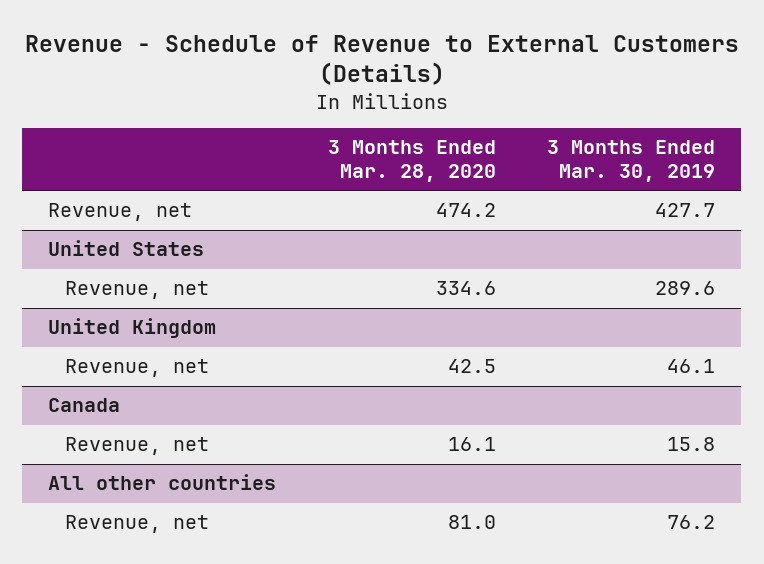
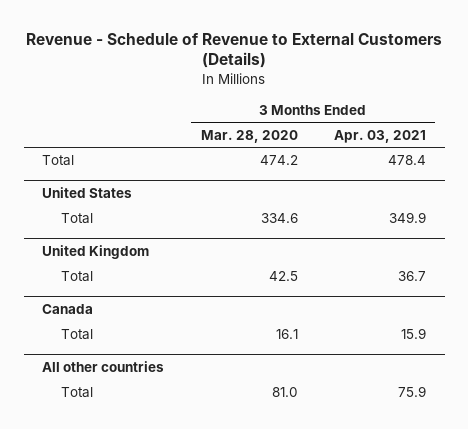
[547,140,716,183] 3 Months Ended Mar. 30, 2019 -> none
none -> [334,129,427,143] Apr. 03, 2021
[48,203,193,222] Revenue, net -> [41,155,74,167] Total
[65,281,210,300] Revenue, net -> [60,213,93,225] Total
[65,359,210,378] Revenue, net -> [60,271,93,283] Total
[65,437,210,456] Revenue, net -> [60,329,93,341] Total
[65,515,210,534] Revenue, net -> [60,387,93,399] Total

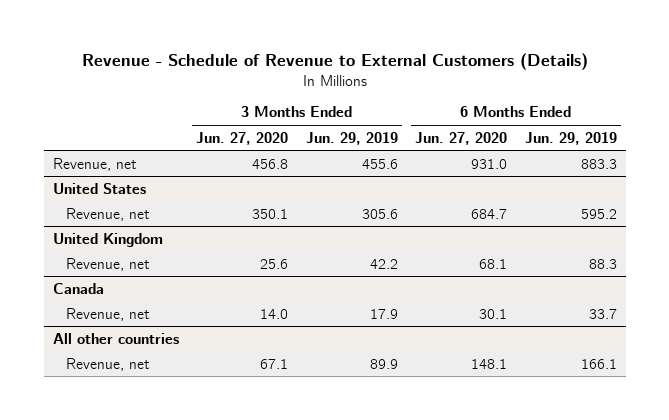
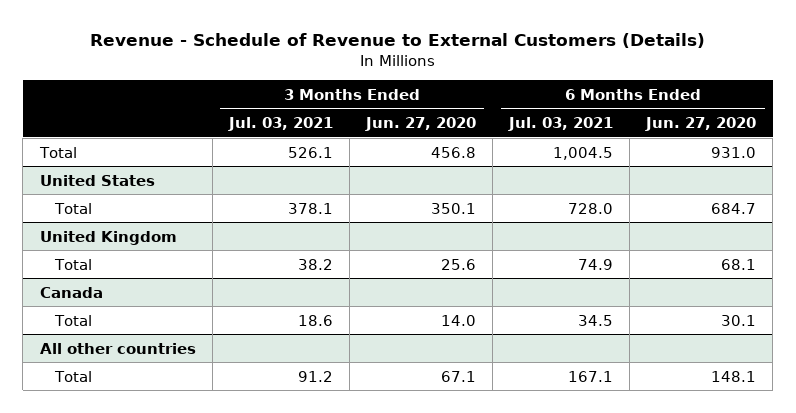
[305,131,398,145] Jun. 29, 2019 -> none
[524,131,617,145] Jun. 29, 2019 -> none
none -> [227,117,333,132] Jul. 03, 2021
none -> [508,117,614,132] Jul. 03, 2021
[52,157,137,171] Revenue, net -> [38,146,77,158] Total
[66,207,151,221] Revenue, net -> [53,202,92,214] Total
[66,257,151,271] Revenue, net -> [53,258,92,270] Total
[66,307,151,321] Revenue, net -> [53,314,92,326] Total
[66,357,151,371] Revenue, net -> [53,370,92,382] Total

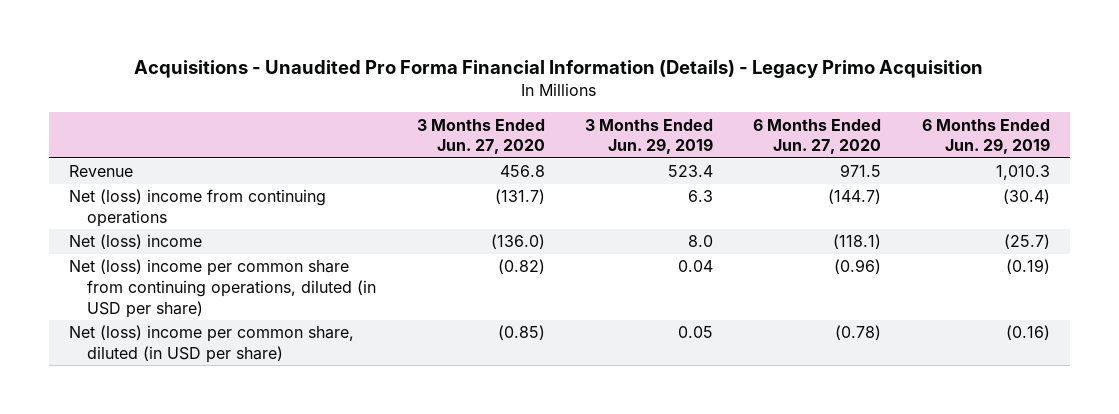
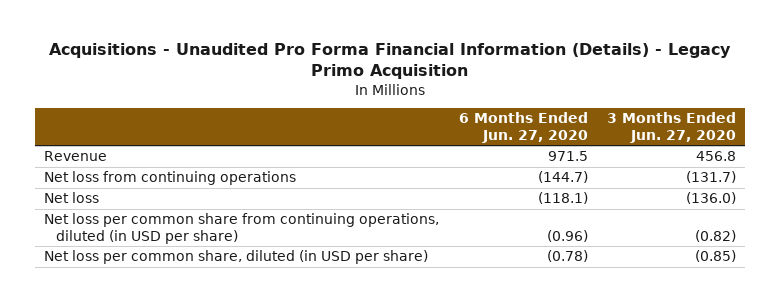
[584,118,713,155] 3 Months Ended Jun. 29, 2019 -> none
[921,118,1050,155] 6 Months Ended Jun. 29, 2019 -> none
[69,189,327,227] Net (loss) income from continuing operations -> [44,171,297,186] Net loss from continuing operations
[69,234,203,250] Net (loss) income -> [44,192,100,204] Net loss
[69,259,377,318] Net (loss) income per common share from continuing operations, diluted (in USD per share) -> [44,213,440,244] Net loss per common share from continuing operations, diluted (in USD per share)
[69,325,355,363] Net (loss) income per common share, diluted (in USD per share) -> [44,250,429,265] Net loss per common share, diluted (in USD per share)

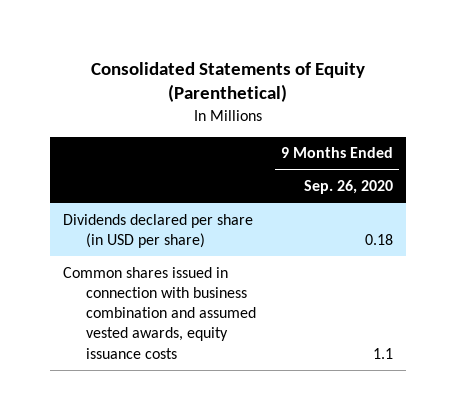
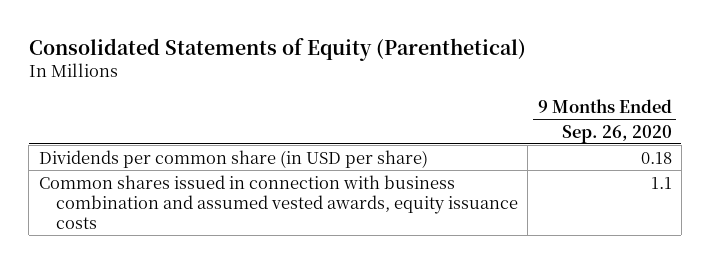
[62,213,253,248] Dividends declared per share (in USD per share) -> [38,149,428,168] Dividends per common share (in USD per share)

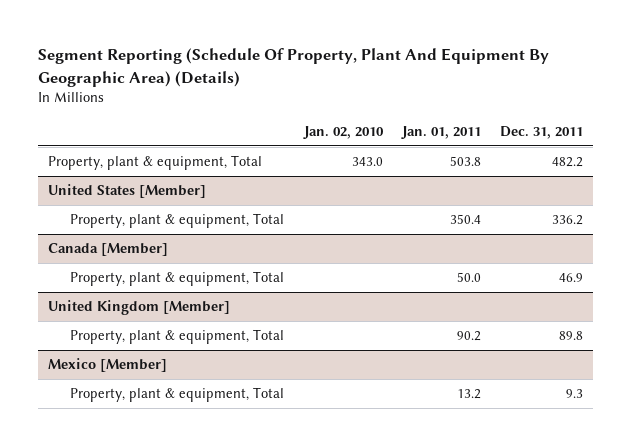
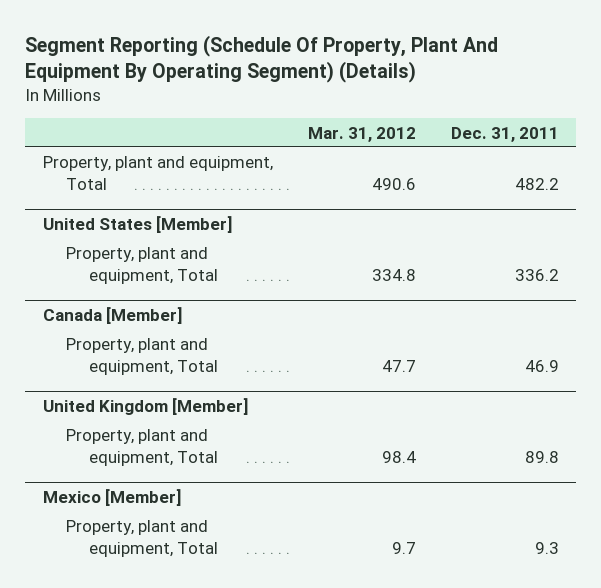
[38,48,550,87] Segment Reporting (Schedule Of Property, Plant And Equipment By Geographic Area) (Details) -> [25,34,499,84] Segment Reporting (Schedule Of Property, Plant And Equipment By Operating Segment) (Details)
[302,125,384,139] Jan. 02, 2010 -> none
[400,125,481,139] Jan. 01, 2011 -> none
none -> [307,126,416,142] Mar. 31, 2012
[47,155,262,171] Property, plant & equipment, Total -> [42,156,273,191] Property, plant and equipment, Total
[70,213,285,229] Property, plant & equipment, Total -> [65,247,218,285] Property, plant and equipment, Total
[70,271,285,287] Property, plant & equipment, Total -> [65,338,218,376] Property, plant and equipment, Total
[70,329,285,345] Property, plant & equipment, Total -> [65,429,218,467] Property, plant and equipment, Total
[70,387,285,403] Property, plant & equipment, Total -> [65,520,218,558] Property, plant and equipment, Total

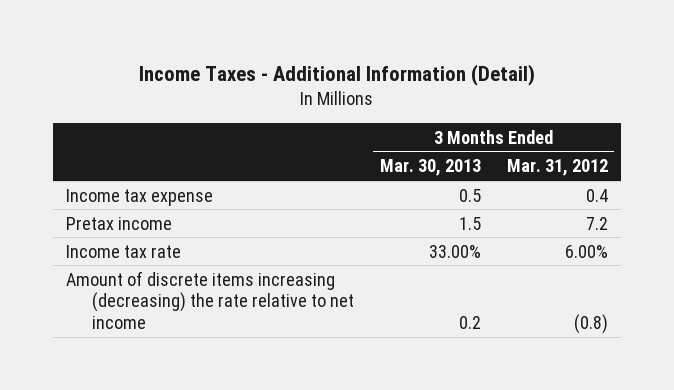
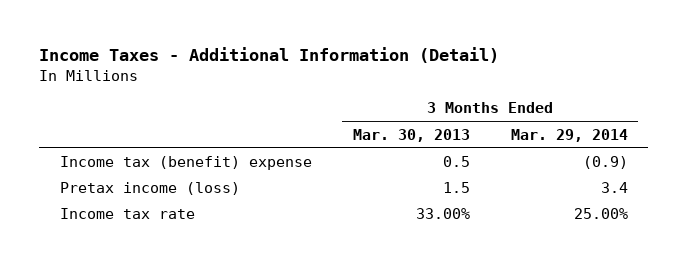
[506,159,608,177] Mar. 31, 2012 -> none
none -> [510,128,628,142] Mar. 29, 2014
[66,188,214,206] Income tax expense -> [59,156,312,171] Income tax (benefit) expense
[66,216,173,230] Pretax income -> [59,182,240,196] Pretax income (loss)
[66,270,354,330] Amount of discrete items increasing (decreasing) the rate relative to net income -> none

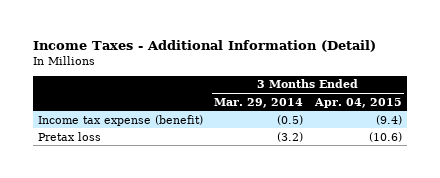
[352,128,470,142] Mar. 30, 2013 -> none
none -> [313,97,402,108] Apr. 04, 2015
[59,208,195,220] Income tax rate -> none
[59,156,312,171] Income tax (benefit) expense -> [38,114,204,126] Income tax expense (benefit)
[582,156,628,170] (0.9) -> [277,114,304,125] (0.5)
[59,182,240,196] Pretax income (loss) -> [38,131,102,141] Pretax loss
[600,182,628,194] 3.4 -> [277,131,304,142] (3.2)

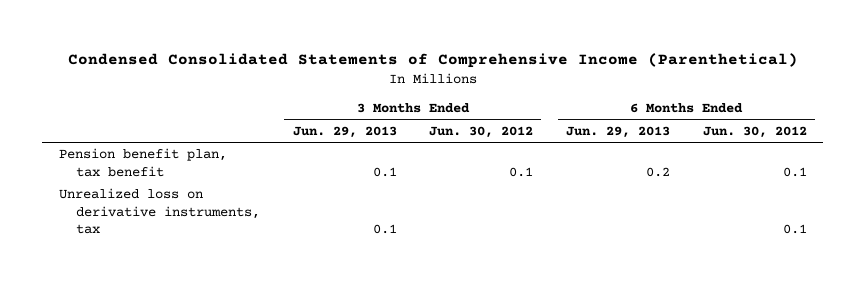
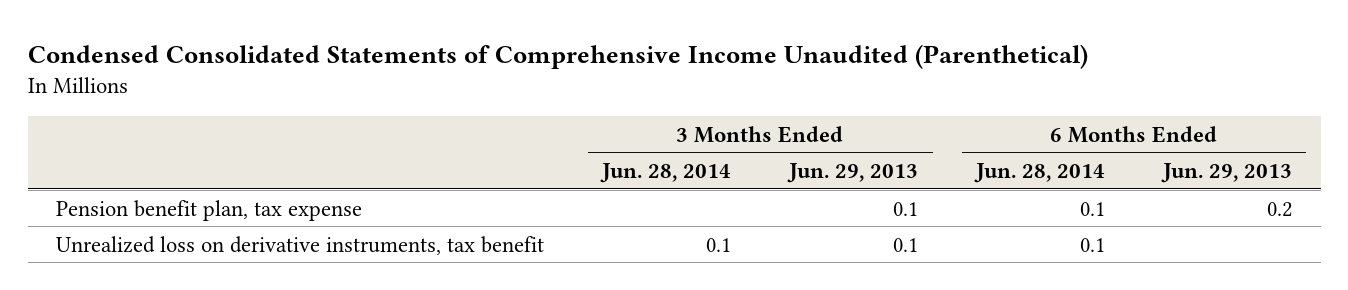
[67,53,798,69] Condensed Consolidated Statements of Comprehensive Income (Parenthetical) -> [27,43,1088,69] Condensed Consolidated Statements of Comprehensive Income Unaudited (Parenthetical)
[429,126,534,139] Jun. 30, 2012 -> none
[702,126,807,139] Jun. 30, 2012 -> none
none -> [600,163,732,184] Jun. 28, 2014
none -> [974,163,1106,184] Jun. 28, 2014
[58,148,227,177] Pension benefit plan, tax benefit -> [56,199,363,221] Pension benefit plan, tax expense
[58,188,260,235] Unrealized loss on derivative instruments, tax -> [56,235,545,255] Unrealized loss on derivative instruments, tax benefit

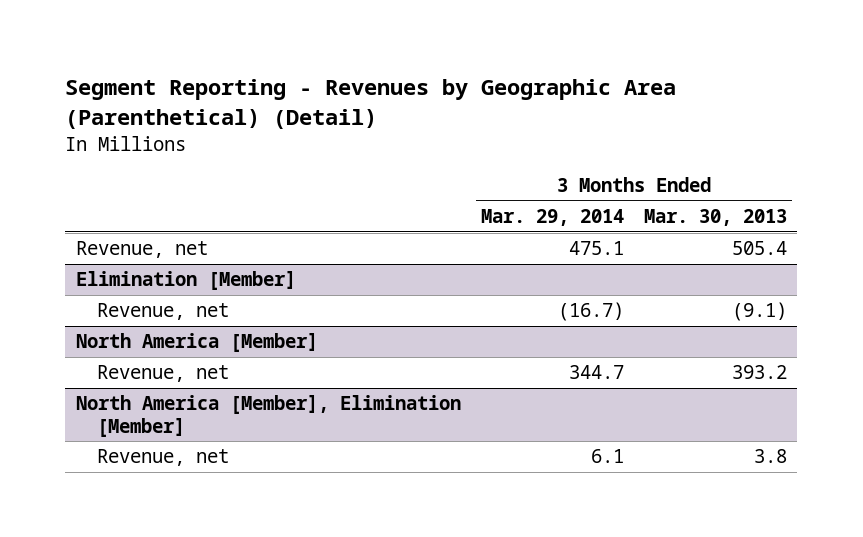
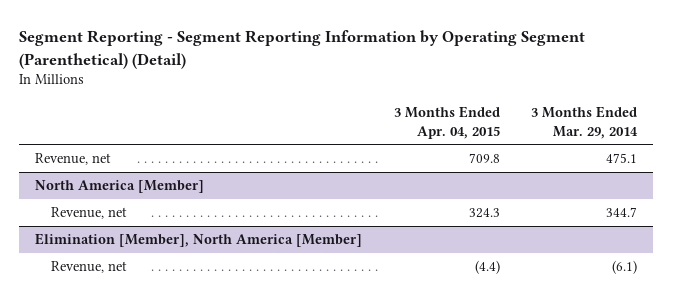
[65,79,677,129] Segment Reporting - Revenues by Geographic Area (Parenthetical) (Detail) -> [19,30,586,69] Segment Reporting - Segment Reporting Information by Operating Segment (Parenthetical) (Detail)
[644,209,788,227] Mar. 30, 2013 -> none
none -> [393,105,500,139] 3 Months Ended Apr. 04, 2015
[75,271,296,291] Elimination [Member] -> none
[96,303,229,321] Revenue, net -> none
[75,395,461,437] North America [Member], Elimination [Member] -> [35,233,363,248] Elimination [Member], North America [Member]
[590,449,624,464] 6.1 -> [612,260,638,275] (6.1)

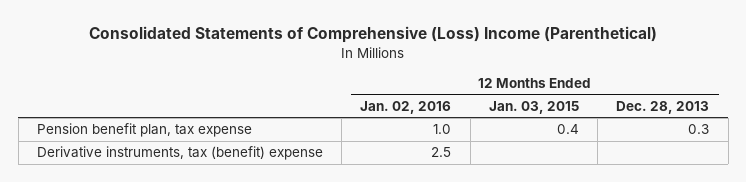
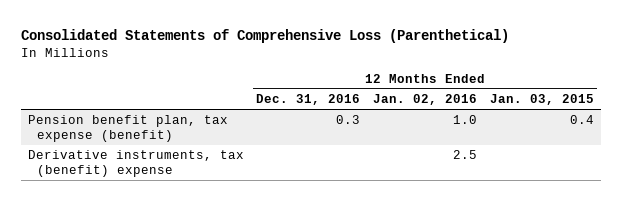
[89,26,658,44] Consolidated Statements of Comprehensive (Loss) Income (Parenthetical) -> [21,29,510,44] Consolidated Statements of Comprehensive Loss (Parenthetical)
[616,100,710,114] Dec. 28, 2013 -> none
none -> [256,94,361,106] Dec. 31, 2016
[36,123,252,138] Pension benefit plan, tax expense -> [27,115,228,143] Pension benefit plan, tax expense (benefit)

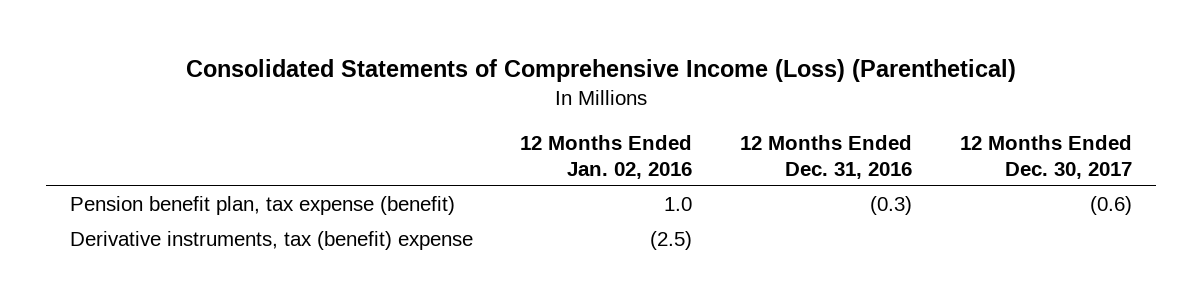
[21,29,510,44] Consolidated Statements of Comprehensive Loss (Parenthetical) -> [185,59,1016,83] Consolidated Statements of Comprehensive Income (Loss) (Parenthetical)
[490,94,595,106] Jan. 03, 2015 -> none
none -> [959,134,1132,179] 12 Months Ended Dec. 30, 2017
[336,115,361,125] 0.3 -> [870,196,913,216] (0.3)
[453,150,478,160] 2.5 -> [650,231,693,251] (2.5)

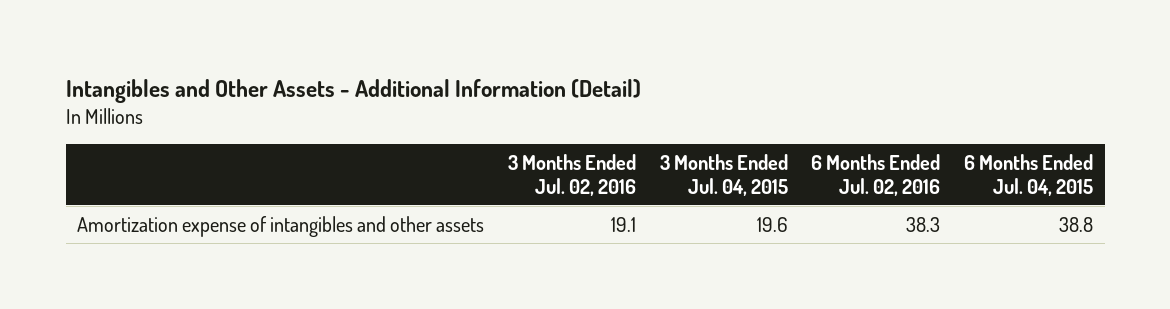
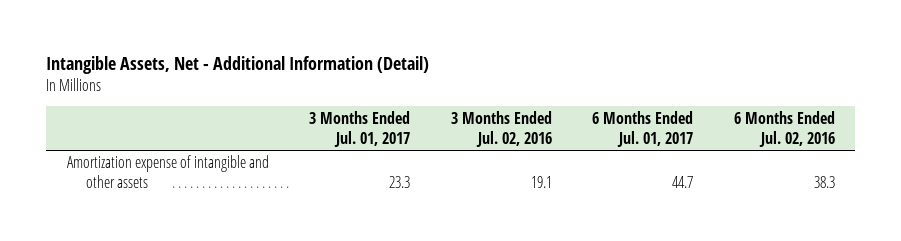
[65,78,641,103] Intangibles and Other Assets - Additional Information (Detail) -> [46,56,430,75] Intangible Assets, Net - Additional Information (Detail)
[659,154,788,196] 3 Months Ended Jul. 04, 2015 -> none
[963,154,1093,196] 6 Months Ended Jul. 04, 2015 -> none
none -> [309,110,411,147] 3 Months Ended Jul. 01, 2017
none -> [592,110,694,147] 6 Months Ended Jul. 01, 2017
[77,216,485,238] Amortization expense of intangibles and other assets -> [66,155,269,189] Amortization expense of intangible and other assets

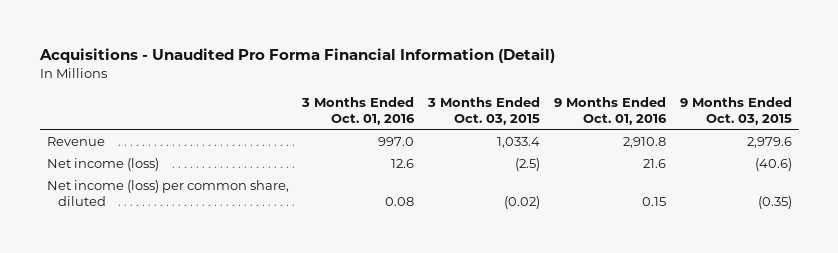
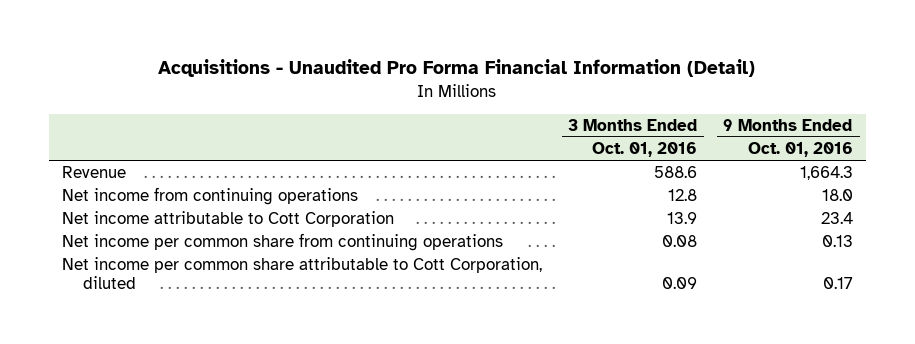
[427,96,541,125] 3 Months Ended Oct. 03, 2015 -> none
[679,96,792,125] 9 Months Ended Oct. 03, 2015 -> none
[378,136,415,146] 997.0 -> [654,166,698,179] 588.6
[622,136,666,148] 2,910.8 -> [799,166,853,181] 1,664.3
none -> [61,187,358,206] Net income from continuing operations
[46,157,159,171] Net income (loss) -> [61,211,394,228] Net income attributable to Cott Corporation
[391,158,415,168] 12.6 -> [667,212,698,225] 13.9
[642,158,666,168] 21.6 -> [820,212,853,225] 23.4
none -> [61,233,503,252] Net income per common share from continuing operations
[46,179,289,206] Net income (loss) per common share, diluted -> [61,257,542,290] Net income per common share attributable to Cott Corporation, diluted
[385,196,415,206] 0.08 -> [662,277,698,290] 0.09
[641,196,666,206] 0.15 -> [822,277,853,290] 0.17

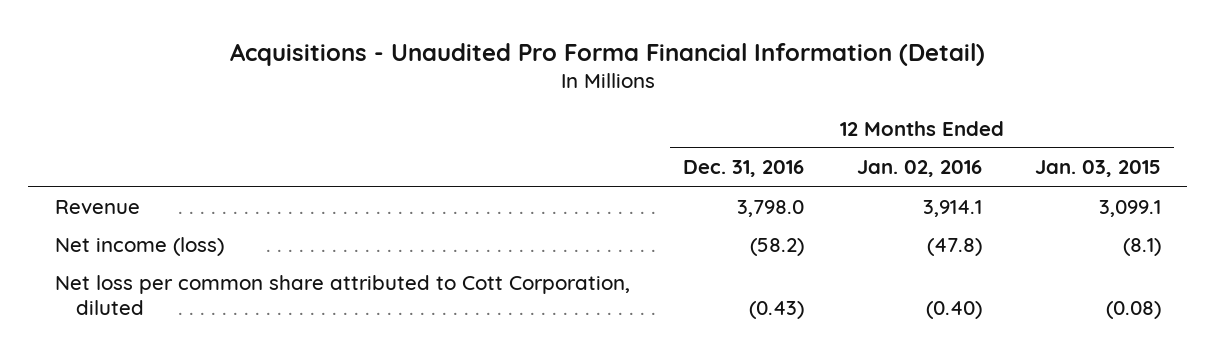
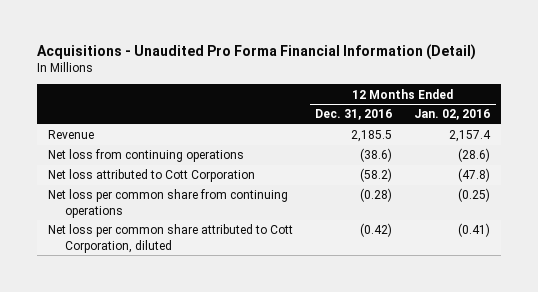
[1034,160,1161,178] Jan. 03, 2015 -> none
[736,199,804,217] 3,798.0 -> [351,130,393,143] 2,185.5
[922,199,982,217] 3,914.1 -> [449,130,492,143] 2,157.4
none -> [48,149,245,163] Net loss from continuing operations
[54,236,224,256] Net income (loss) -> [48,169,256,183] Net loss attributed to Cott Corporation
none -> [48,189,289,218] Net loss per common share from continuing operations
[748,301,804,320] (0.43) -> [360,223,393,238] (0.42)
[925,301,982,320] (0.40) -> [458,223,491,238] (0.41)

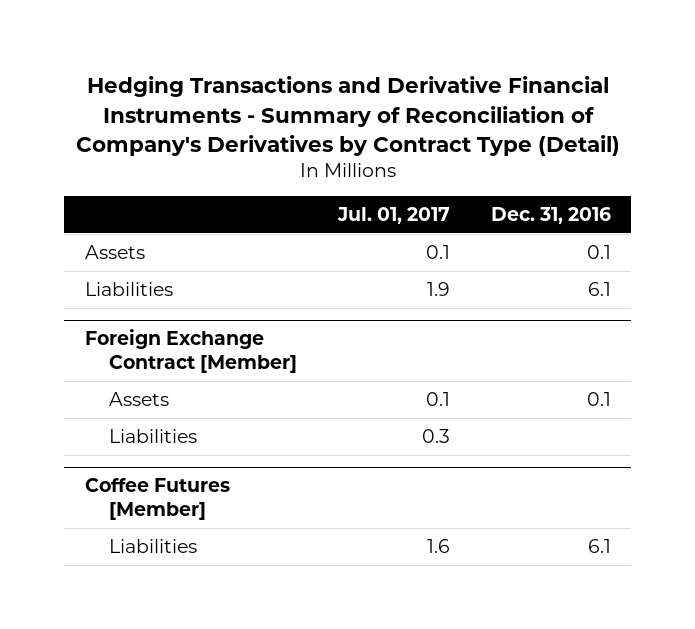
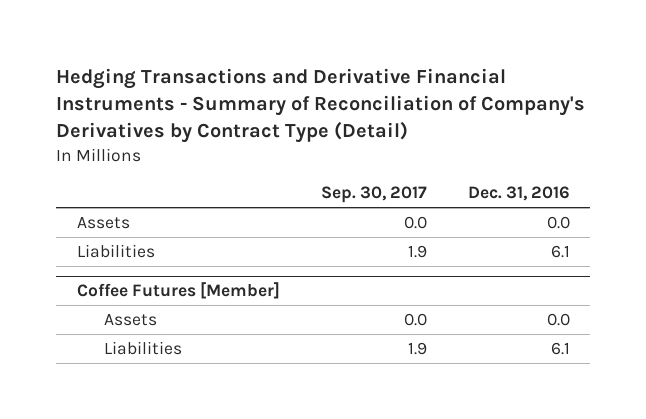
[337,207,451,225] Jul. 01, 2017 -> none
none -> [320,185,427,203] Sep. 30, 2017
[586,245,611,260] 0.1 -> [546,216,570,230] 0.0
[84,329,298,374] Foreign Exchange Contract [Member] -> none
[109,392,170,407] Assets -> none
[109,429,198,444] Liabilities -> none
none -> [103,314,157,327] Assets

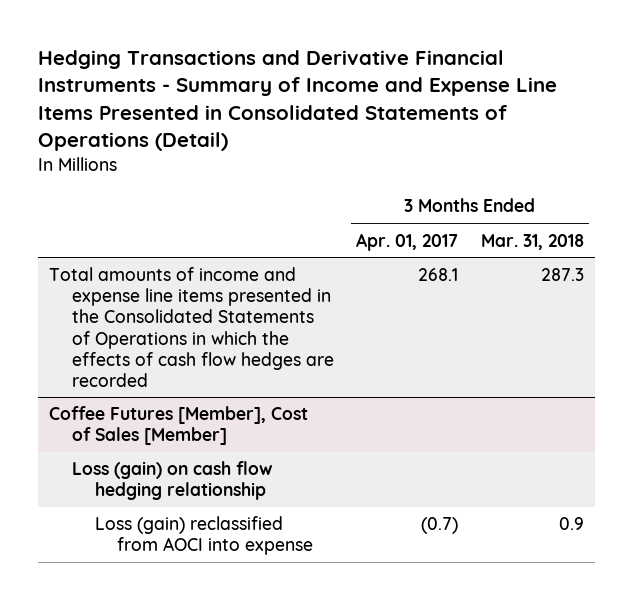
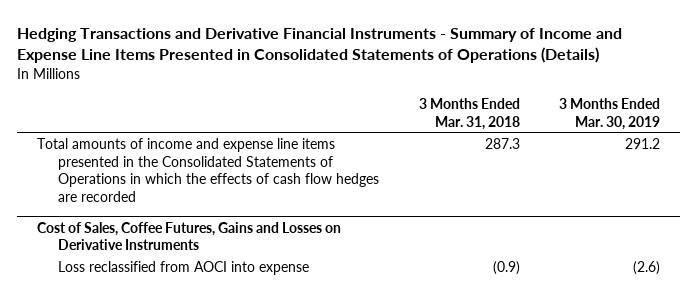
[37,50,557,152] Hedging Transactions and Derivative Financial Instruments - Summary of Income and Expense Line Items Presented in Consolidated Statements of Operations (Detail) -> [16,27,622,64] Hedging Transactions and Derivative Financial Instruments - Summary of Income and Expense Line Items Presented in Consolidated Statements of Operations (Details)
[356,232,459,251] Apr. 01, 2017 -> none
none -> [559,97,661,130] 3 Months Ended Mar. 30, 2019
[48,406,308,446] Coffee Futures [Member], Cost of Sales [Member] -> none
[71,461,272,501] Loss (gain) on cash flow hedging relationship -> none
none -> [36,221,341,251] Cost of Sales, Coffee Futures, Gains and Losses on Derivative Instruments
[94,516,314,556] Loss (gain) reclassified from AOCI into expense -> [57,260,309,275] Loss reclassified from AOCI into expense
[558,517,584,531] 0.9 -> [492,260,520,275] (0.9)

